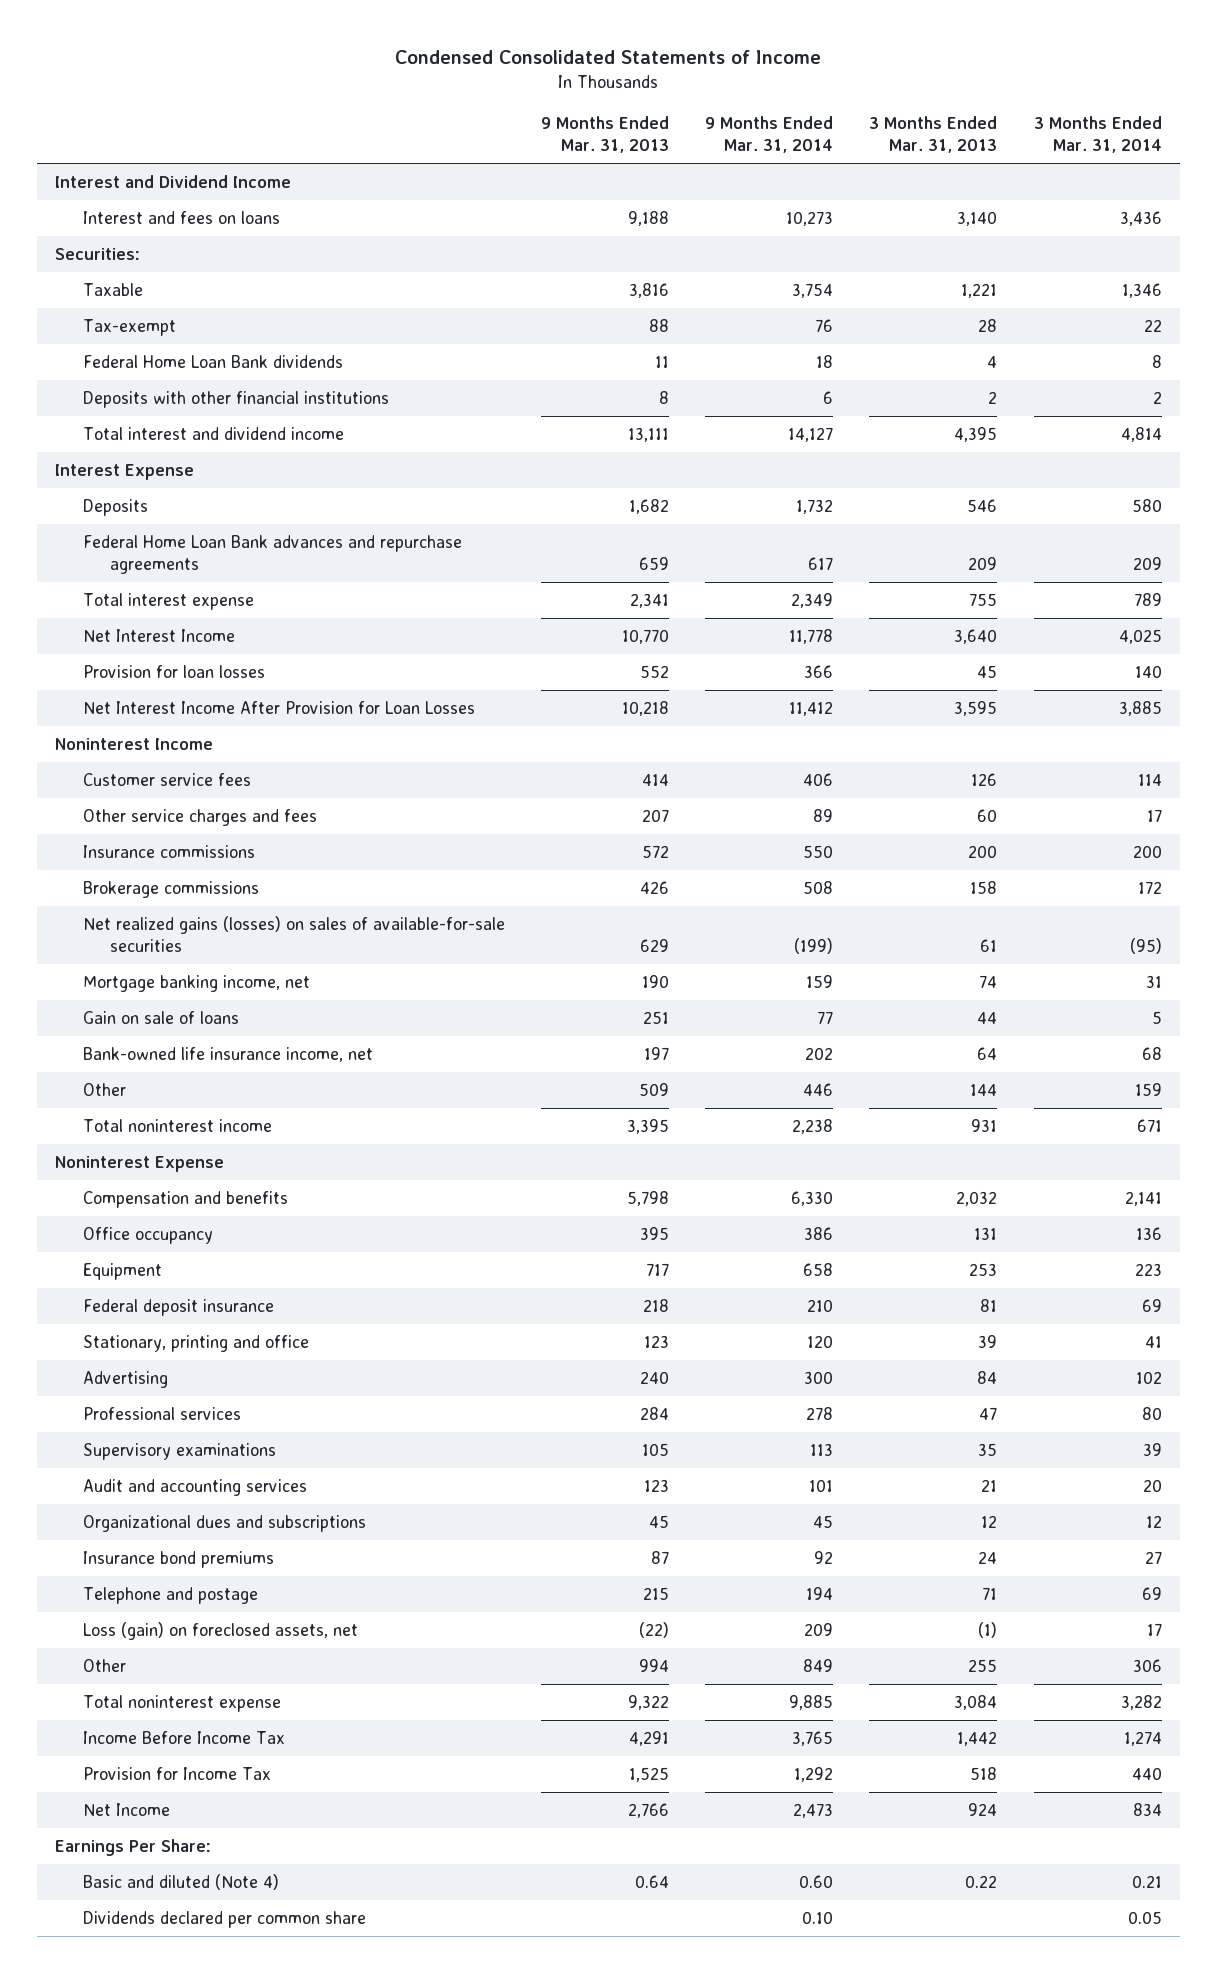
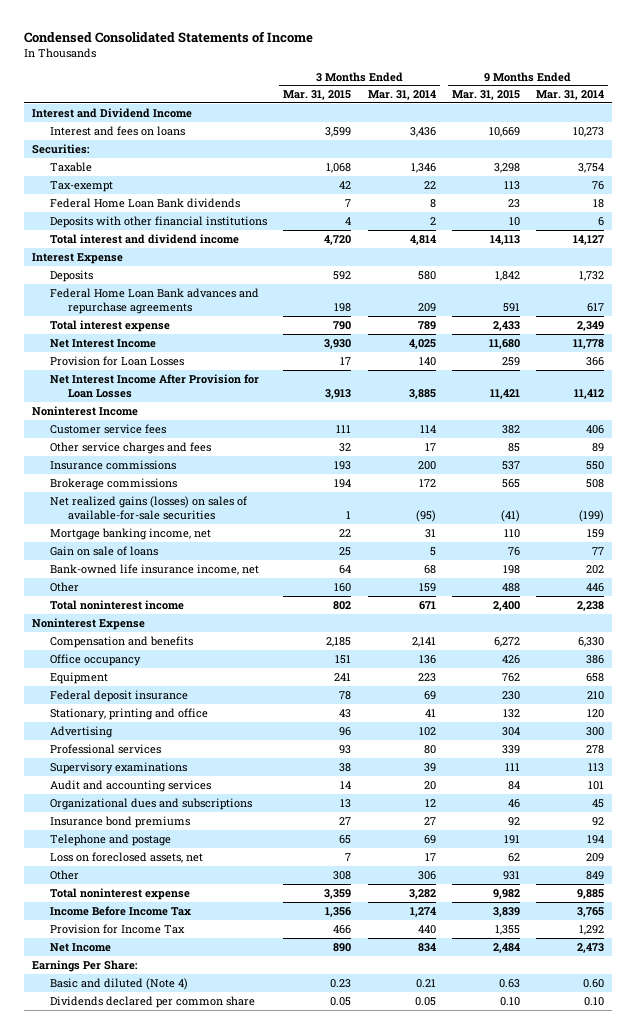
[540,115,669,154] 9 Months Ended Mar. 31, 2013 -> none
[869,115,998,154] 3 Months Ended Mar. 31, 2013 -> none
none -> [283,90,352,101] Mar. 31, 2015
none -> [451,90,520,101] Mar. 31, 2015
[82,664,265,678] Provision for loan losses -> [50,355,185,366] Provision for Loan Losses
[82,1621,358,1640] Loss (gain) on foreclosed assets, net -> [50,851,204,863] Loss on foreclosed assets, net

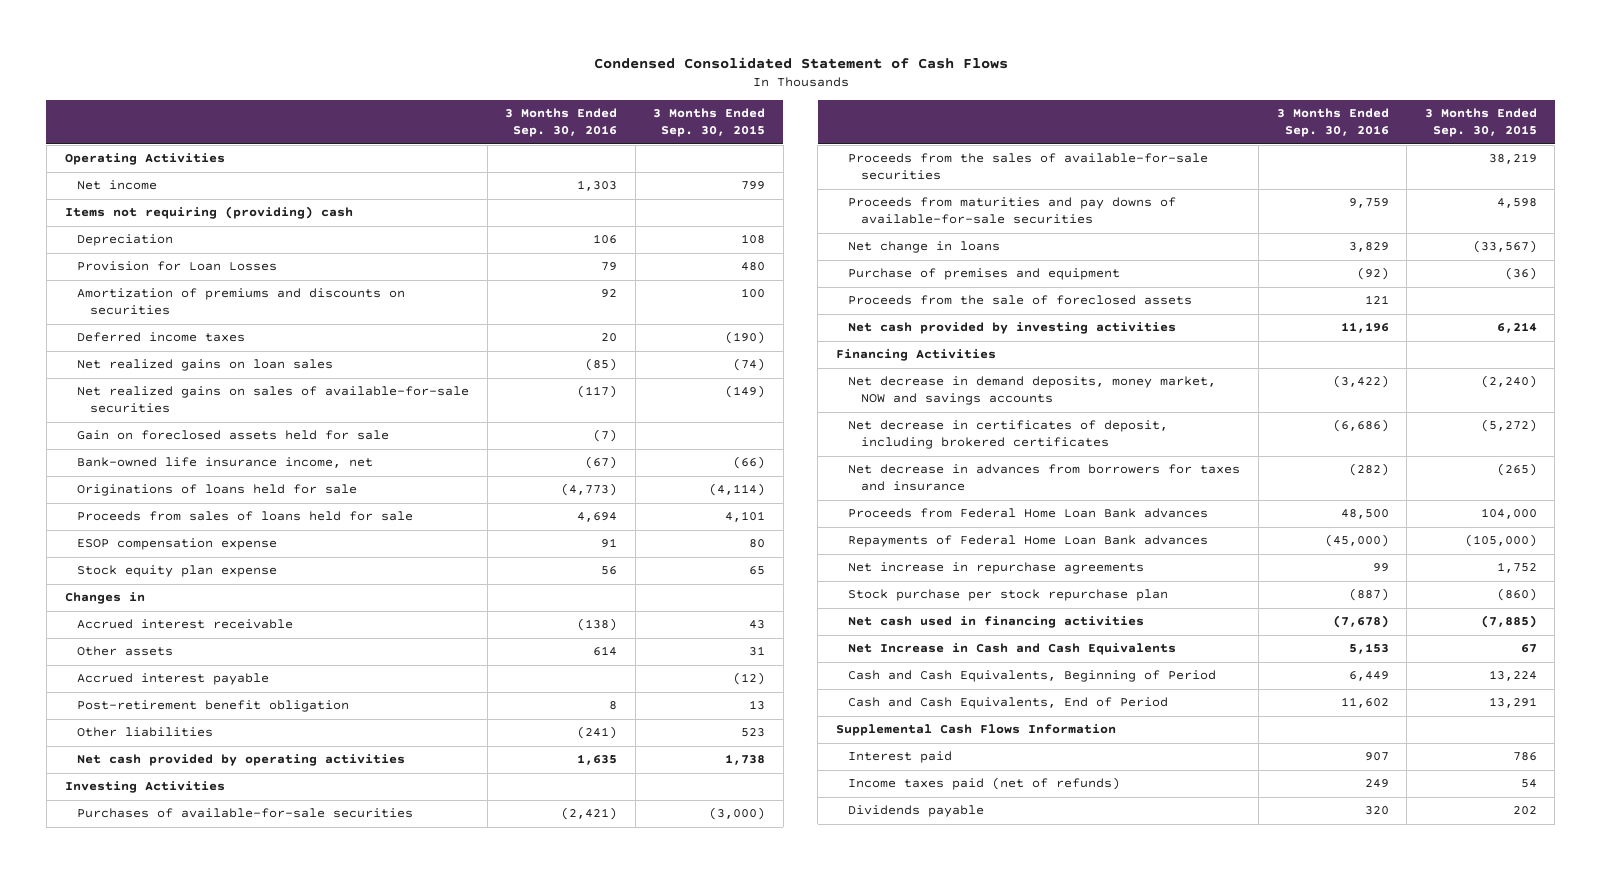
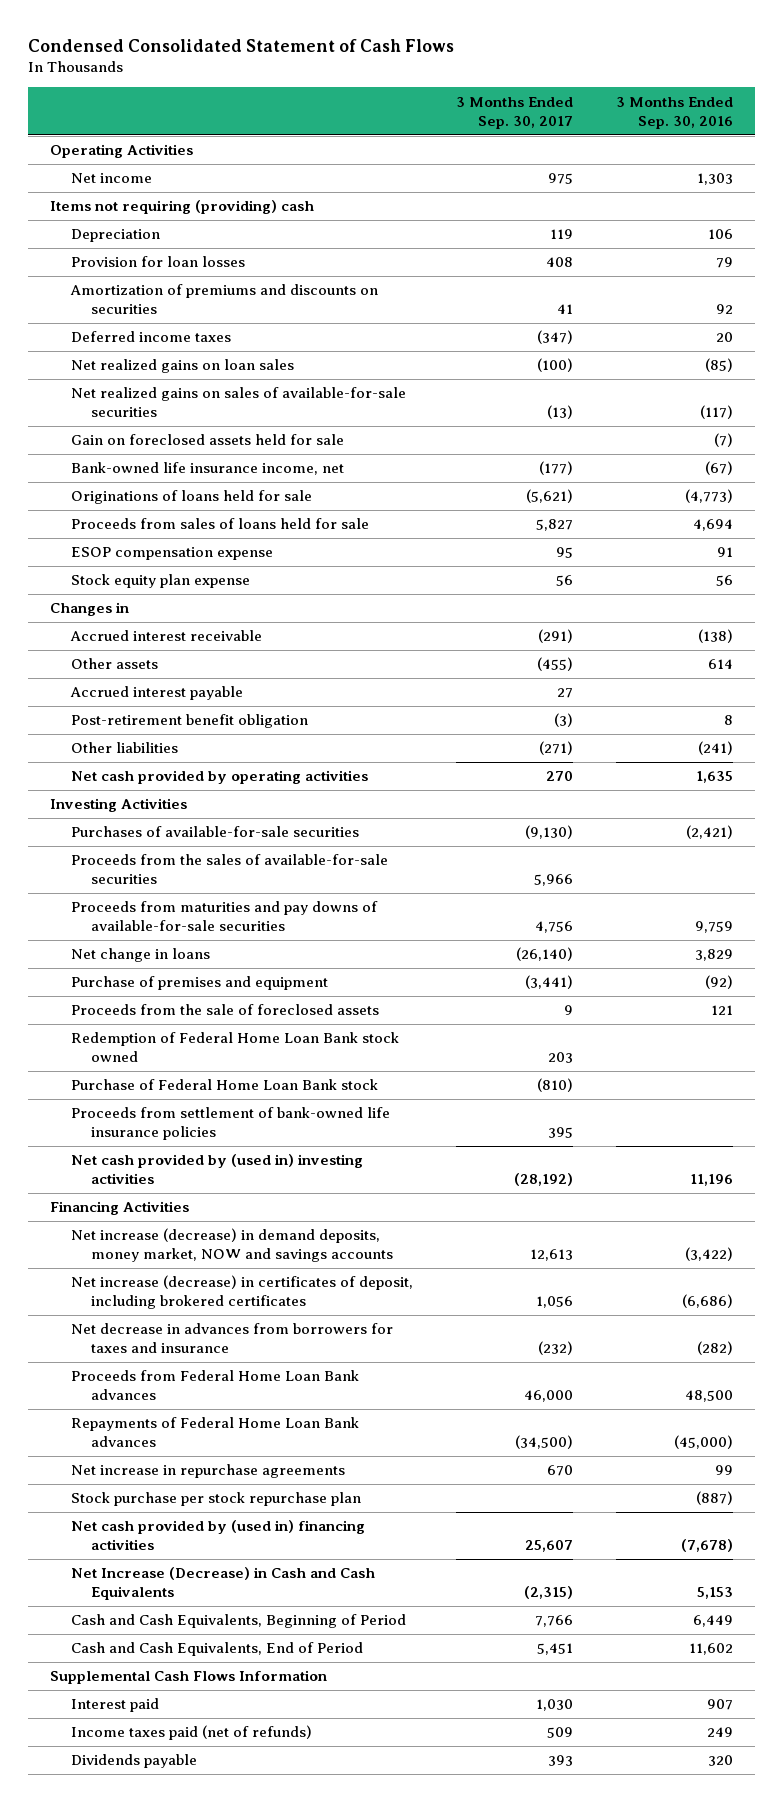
[653,108,766,138] 3 Months Ended Sep. 30, 2015 -> none
none -> [455,96,573,129] 3 Months Ended Sep. 30, 2017
[77,261,278,272] Provision for Loan Losses -> [70,256,245,268] Provision for loan losses
none -> [70,1032,399,1063] Redemption of Federal Home Loan Bank stock owned
none -> [70,1079,378,1091] Purchase of Federal Home Loan Bank stock
none -> [70,1107,390,1141] Proceeds from settlement of bank-owned life insurance policies
[848,322,1177,335] Net cash provided by investing activities -> [70,1154,363,1185] Net cash provided by (used in) investing activities
[848,376,1217,406] Net decrease in demand deposits, money market, NOW and savings accounts -> [70,1228,393,1263] Net increase (decrease) in demand deposits, money market, NOW and savings accounts
[848,420,1169,450] Net decrease in certificates of deposit, including brokered certificates -> [70,1275,413,1310] Net increase (decrease) in certificates of deposit, including brokered certificates
[848,616,1145,629] Net cash used in financing activities -> [70,1520,365,1551] Net cash provided by (used in) financing activities
[848,643,1177,656] Net Increase in Cash and Cash Equivalents -> [70,1567,375,1601] Net Increase (Decrease) in Cash and Cash Equivalents

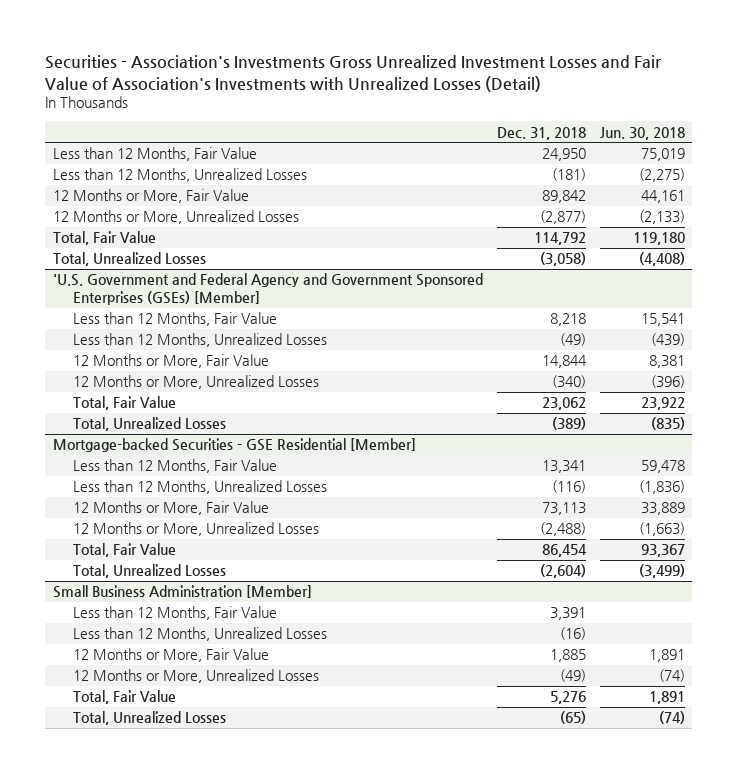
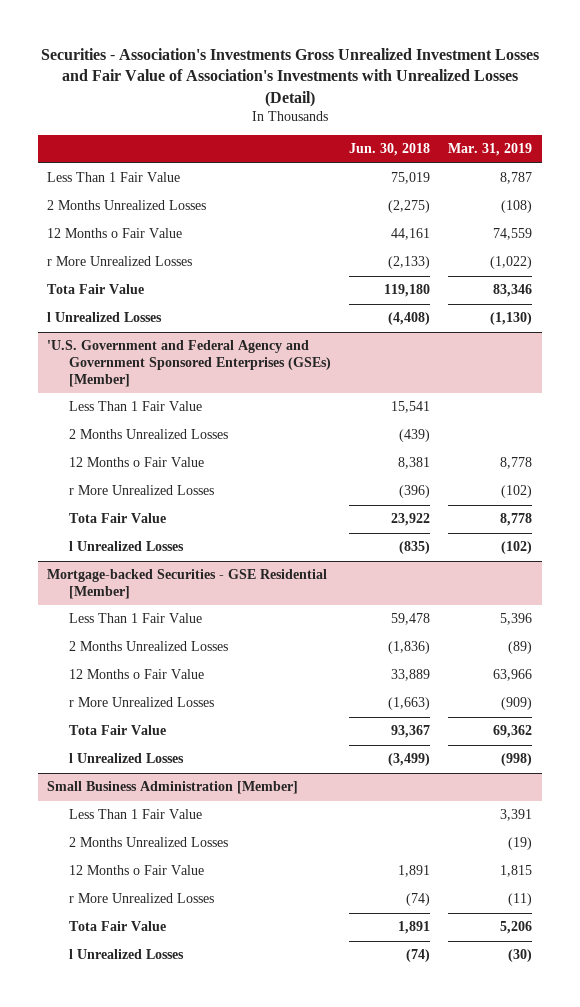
[496,126,586,140] Dec. 31, 2018 -> none
none -> [448,143,533,157] Mar. 31, 2019
[52,147,257,162] Less than 12 Months, Fair Value -> [47,172,181,183] Less Than 1 Fair Value
[52,168,307,183] Less than 12 Months, Unrealized Losses -> [47,200,207,211] 2 Months Unrealized Losses
[52,189,249,204] 12 Months or More, Fair Value -> [47,228,183,239] 12 Months o Fair Value
[52,210,299,225] 12 Months or More, Unrealized Losses -> [47,256,193,267] r More Unrealized Losses
[52,231,156,246] Total, Fair Value -> [47,284,145,295] Tota Fair Value
[52,252,206,267] Total, Unrealized Losses -> [47,312,163,323] l Unrealized Losses
[73,312,278,327] Less than 12 Months, Fair Value -> [68,401,202,412] Less Than 1 Fair Value
[73,333,328,348] Less than 12 Months, Unrealized Losses -> [68,429,228,440] 2 Months Unrealized Losses
[73,354,270,369] 12 Months or More, Fair Value -> [68,457,204,468] 12 Months o Fair Value
[73,375,320,390] 12 Months or More, Unrealized Losses -> [68,485,214,496] r More Unrealized Losses
[73,396,177,411] Total, Fair Value -> [68,513,166,524] Tota Fair Value
[73,417,227,432] Total, Unrealized Losses -> [68,541,184,552] l Unrealized Losses
[73,459,278,474] Less than 12 Months, Fair Value -> [68,613,202,624] Less Than 1 Fair Value
[73,480,328,495] Less than 12 Months, Unrealized Losses -> [68,641,228,652] 2 Months Unrealized Losses
[73,501,270,516] 12 Months or More, Fair Value -> [68,669,204,680] 12 Months o Fair Value
[73,522,320,537] 12 Months or More, Unrealized Losses -> [68,697,214,708] r More Unrealized Losses
[73,543,177,558] Total, Fair Value -> [68,725,166,736] Tota Fair Value
[73,564,227,579] Total, Unrealized Losses -> [68,753,184,764] l Unrealized Losses
[73,606,278,621] Less than 12 Months, Fair Value -> [68,809,202,820] Less Than 1 Fair Value
[73,627,328,642] Less than 12 Months, Unrealized Losses -> [68,837,228,848] 2 Months Unrealized Losses
[73,648,270,663] 12 Months or More, Fair Value -> [68,865,204,876] 12 Months o Fair Value
[73,669,320,684] 12 Months or More, Unrealized Losses -> [68,893,214,904] r More Unrealized Losses
[73,690,177,705] Total, Fair Value -> [68,921,166,932] Tota Fair Value
[73,711,227,726] Total, Unrealized Losses -> [68,949,184,960] l Unrealized Losses

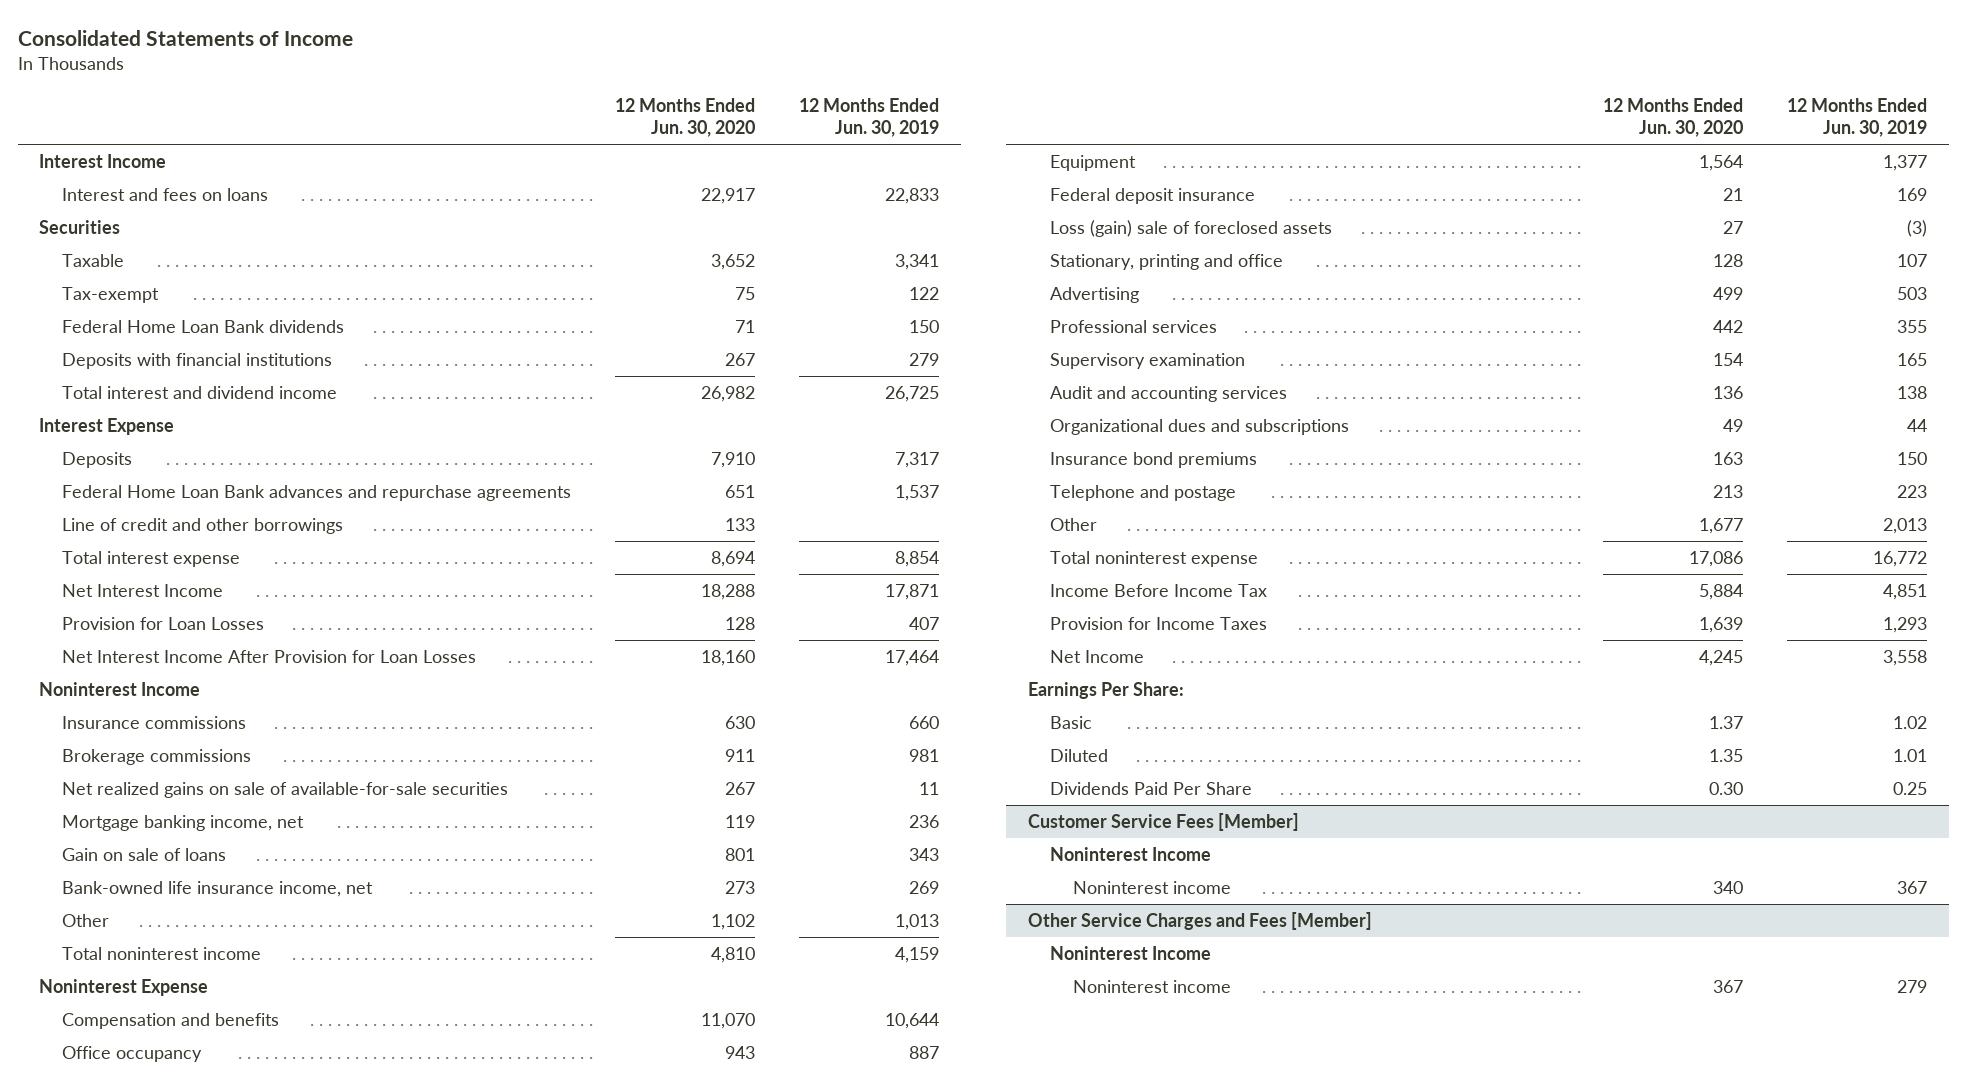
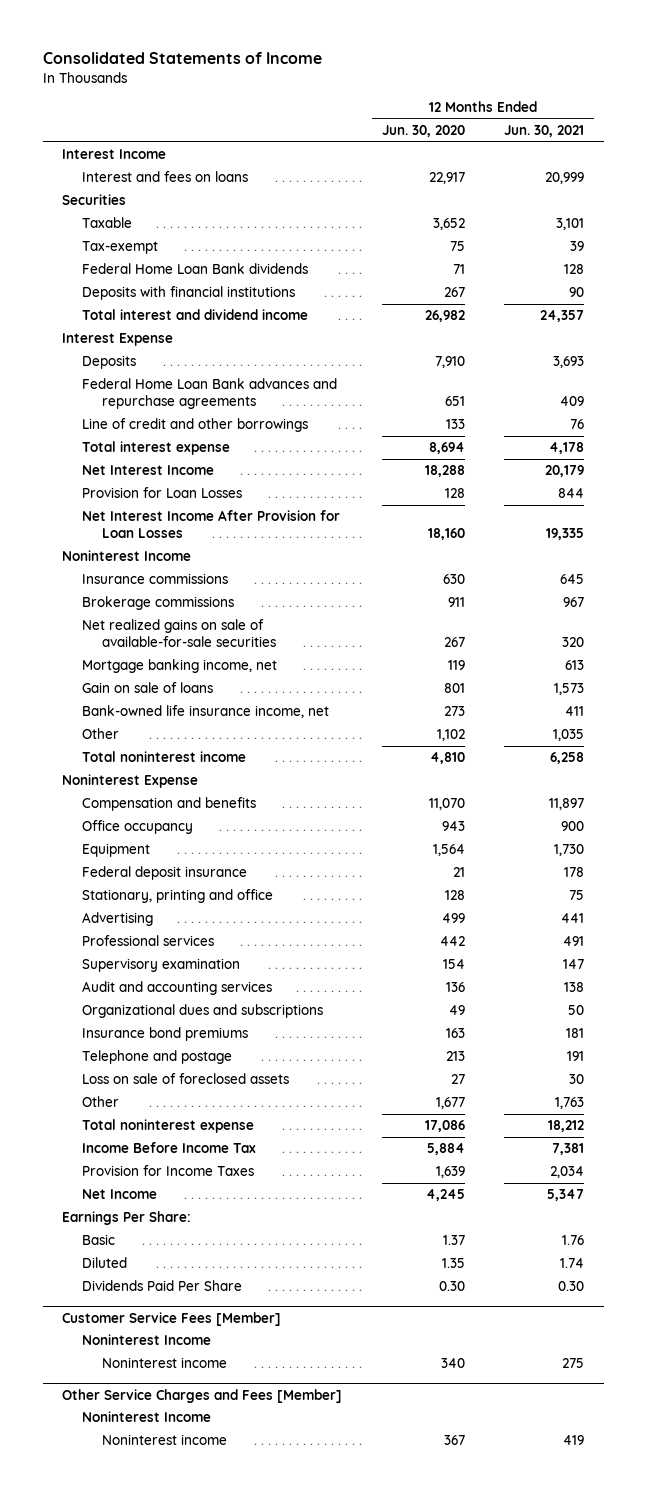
[798,97,939,137] 12 Months Ended Jun. 30, 2019 -> none
none -> [504,125,585,138] Jun. 30, 2021
[1050,220,1333,238] Loss (gain) sale of foreclosed assets -> none
none -> [81,1073,289,1085] Loss on sale of foreclosed assets

